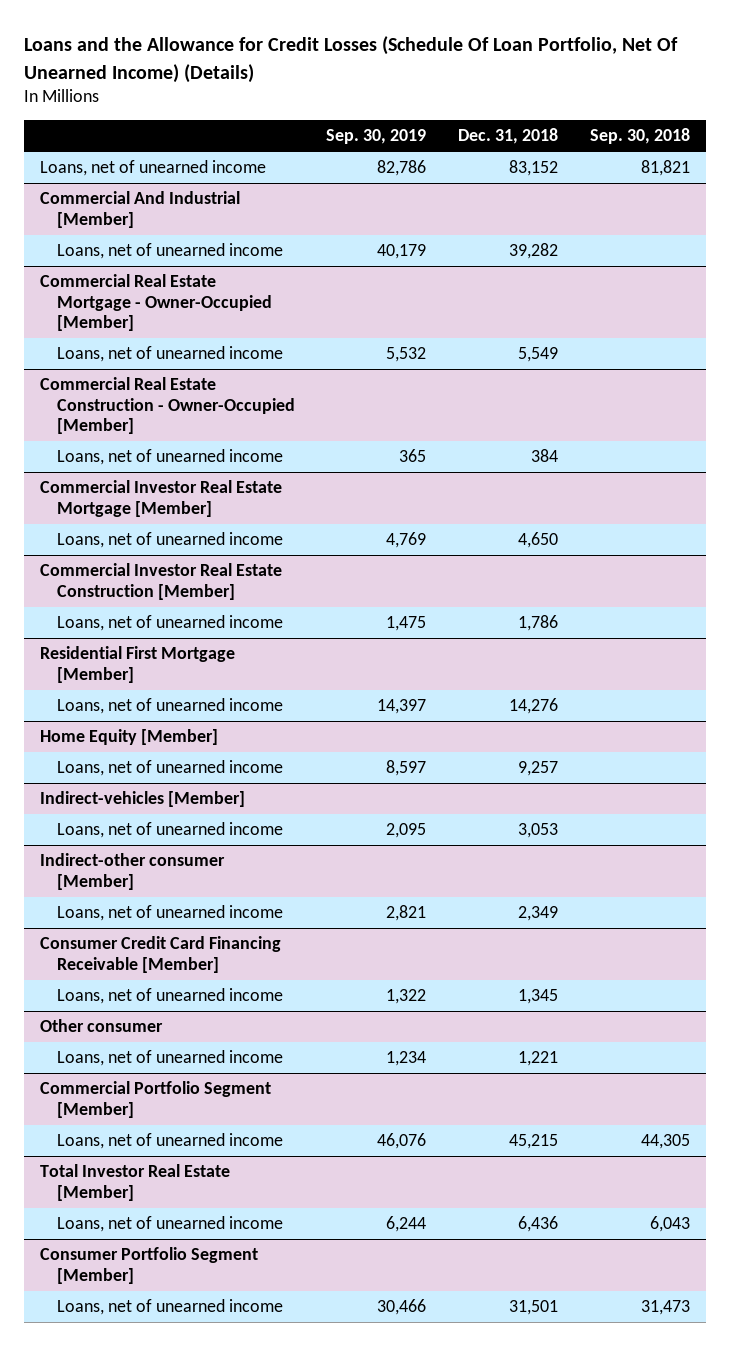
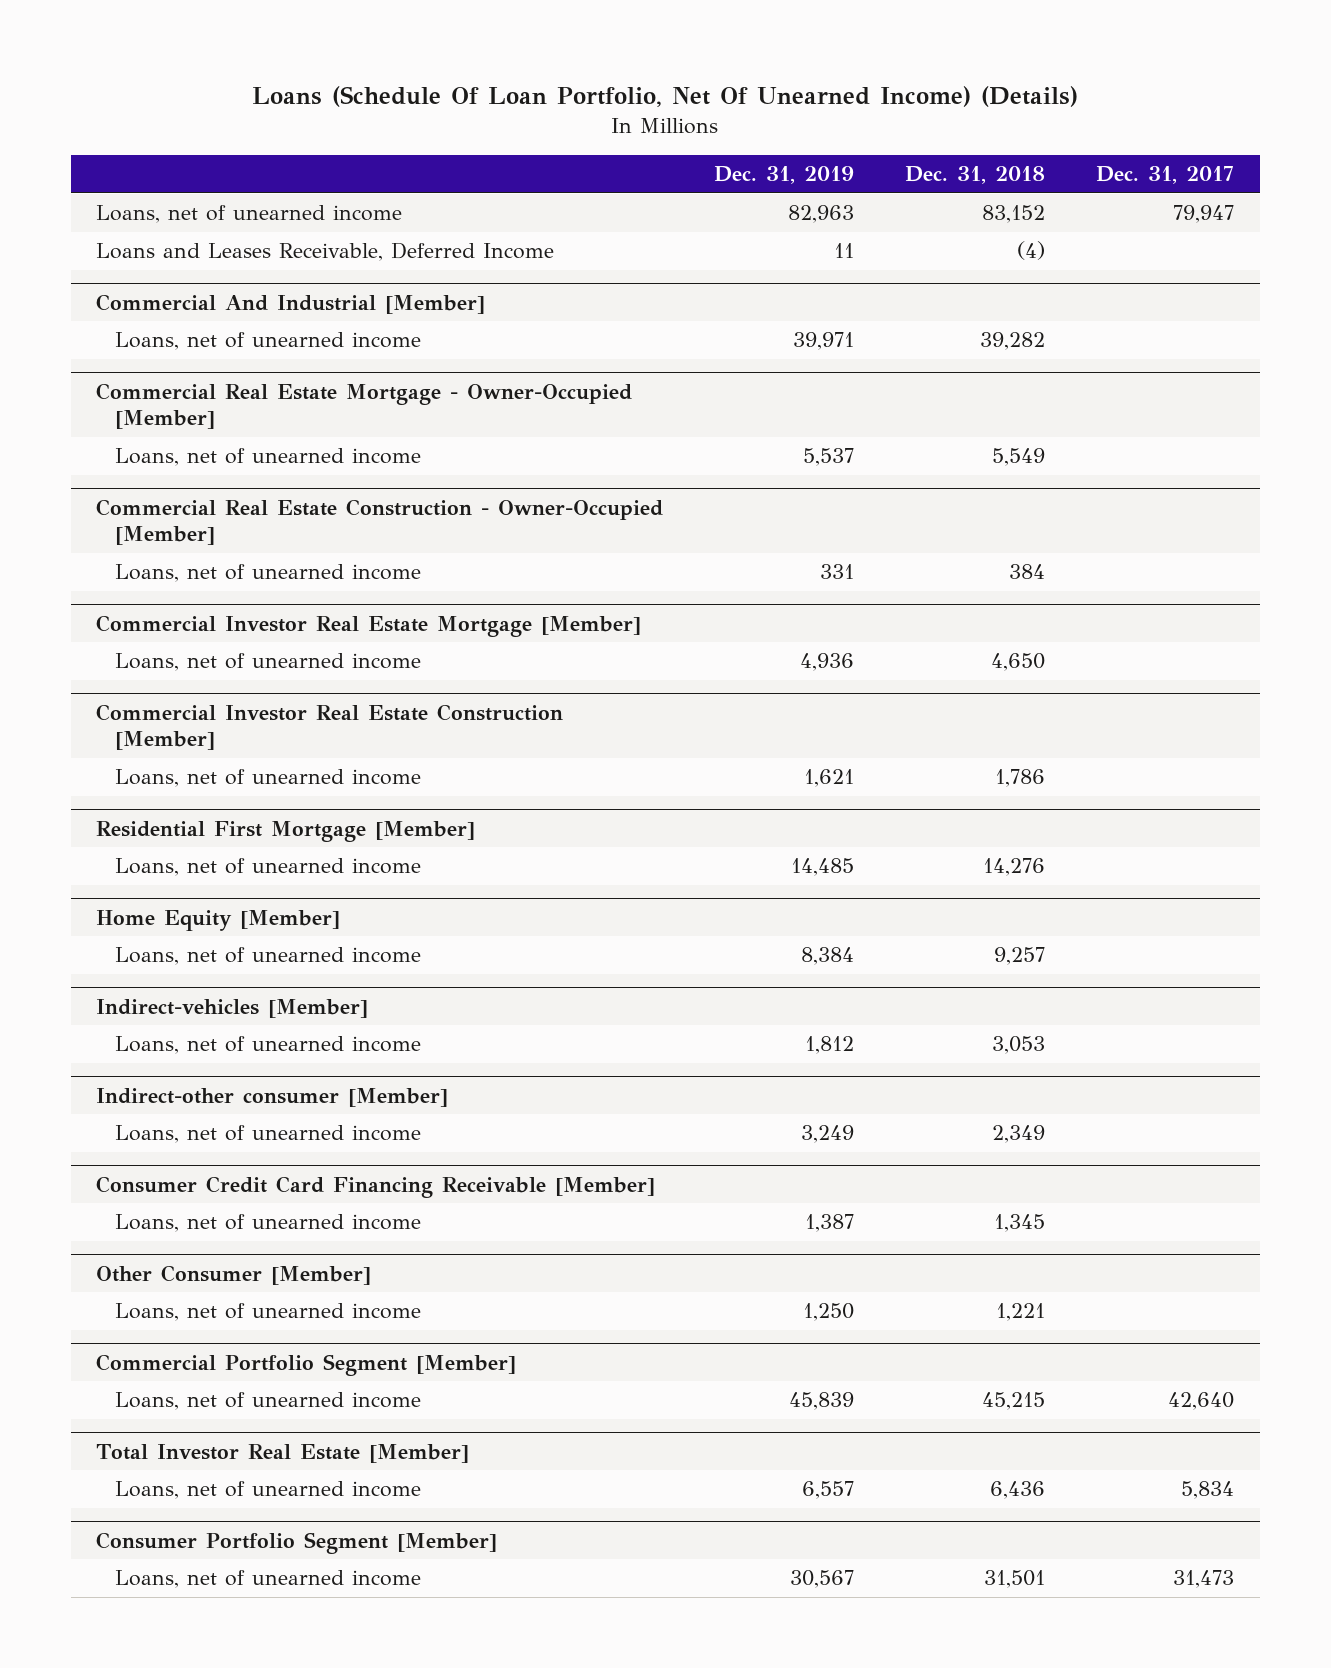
[24,36,679,83] Loans and the Allowance for Credit Losses (Schedule Of Loan Portfolio, Net Of Unearned Income) (Details) -> [252,86,1079,108] Loans (Schedule Of Loan Portfolio, Net Of Unearned Income) (Details)
[326,129,427,145] Sep. 30, 2019 -> none
[589,128,690,145] Sep. 30, 2018 -> none
none -> [714,166,855,185] Dec. 31, 2019
none -> [1096,166,1235,185] Dec. 31, 2017
none -> [96,242,555,262] Loans and Leases Receivable, Deferred Income
[40,1019,164,1033] Other consumer -> [96,1264,372,1285] Other Consumer [Member]

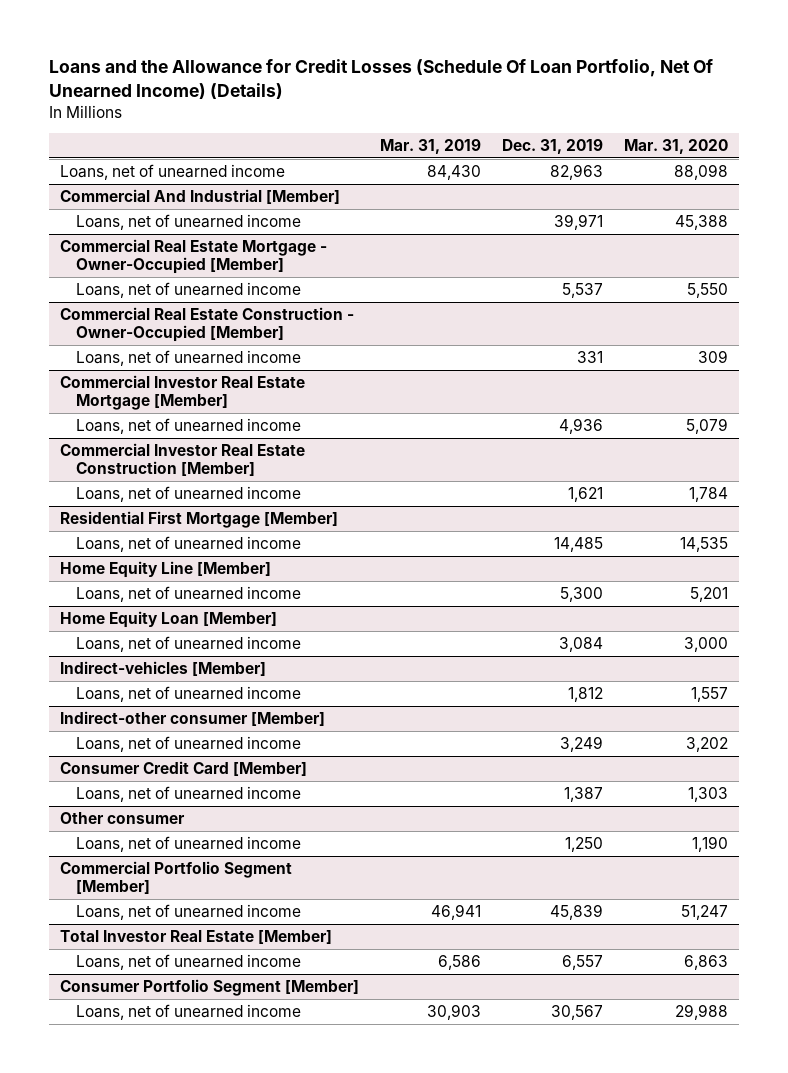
[252,86,1079,108] Loans (Schedule Of Loan Portfolio, Net Of Unearned Income) (Details) -> [49,59,714,99] Loans and the Allowance for Credit Losses (Schedule Of Loan Portfolio, Net Of Unearned Income) (Details)
[905,166,1046,185] Dec. 31, 2018 -> none
[1096,166,1235,185] Dec. 31, 2017 -> none
none -> [379,139,481,155] Mar. 31, 2019
none -> [624,139,729,155] Mar. 31, 2020
[96,242,555,262] Loans and Leases Receivable, Deferred Income -> none
[96,909,341,931] Home Equity [Member] -> [59,561,271,579] Home Equity Line [Member]
[801,947,855,966] 8,384 -> [560,587,604,603] 5,300
none -> [59,611,277,629] Home Equity Loan [Member]
none -> [75,636,301,653] Loans, net of unearned income
[96,1175,656,1198] Consumer Credit Card Financing Receivable [Member] -> [59,761,307,777] Consumer Credit Card [Member]
[96,1264,372,1285] Other Consumer [Member] -> [59,812,185,825] Other consumer

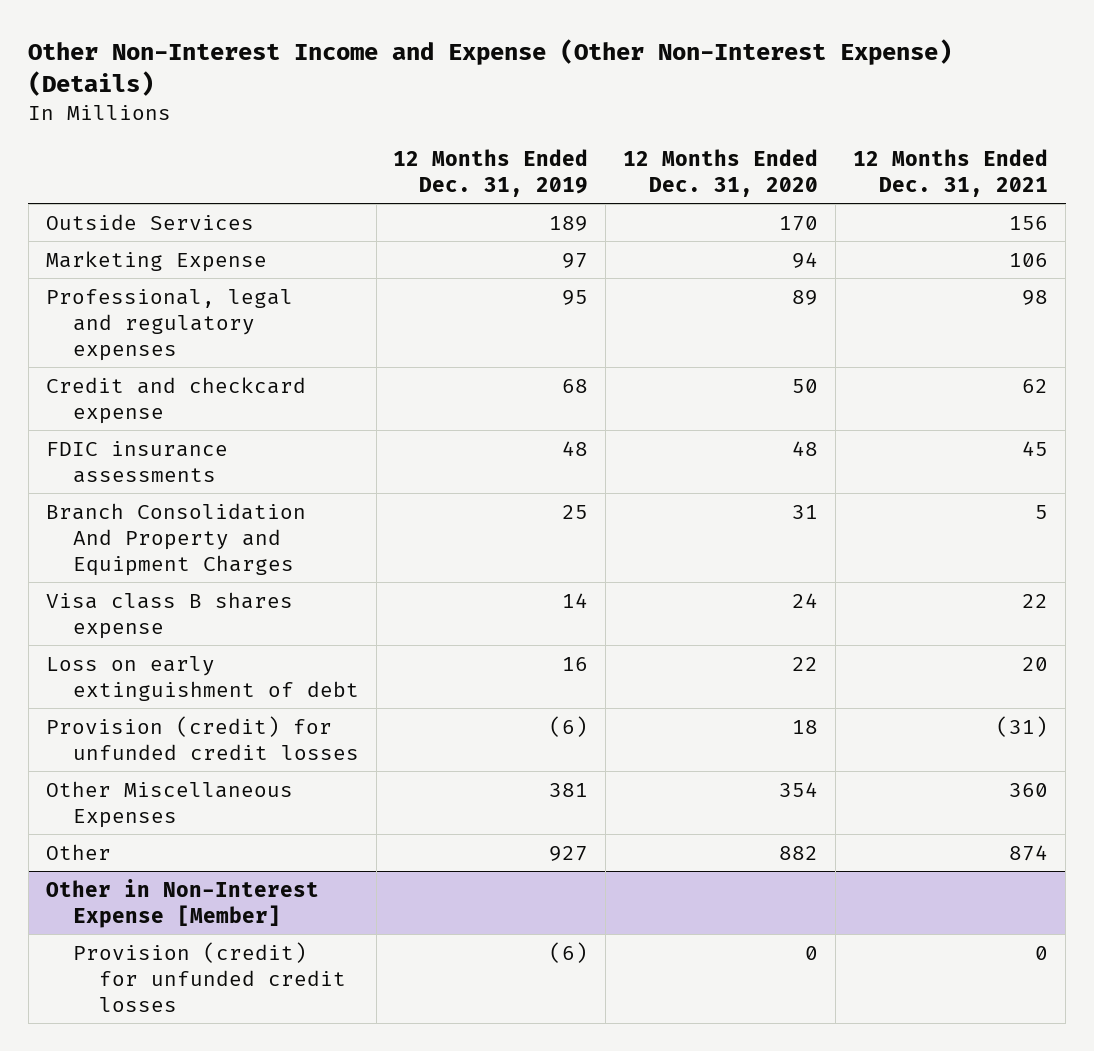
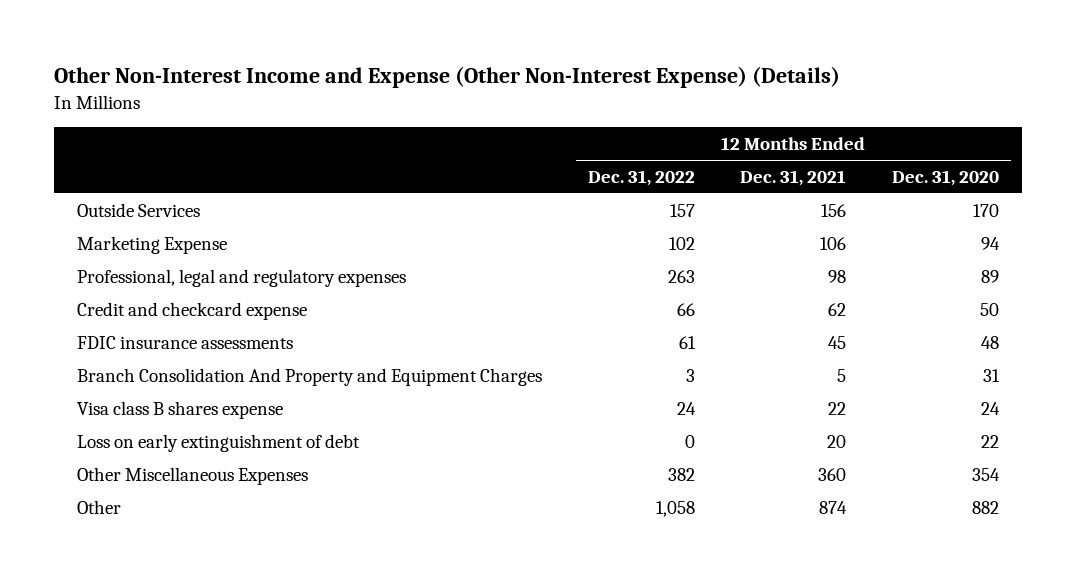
[393,149,589,198] 12 Months Ended Dec. 31, 2019 -> none
none -> [587,169,695,186] Dec. 31, 2022
[45,715,359,760] Provision (credit) for unfunded credit losses -> none
[45,878,319,928] Other in Non-Interest Expense [Member] -> none
[72,941,347,1012] Provision (credit) for unfunded credit losses -> none

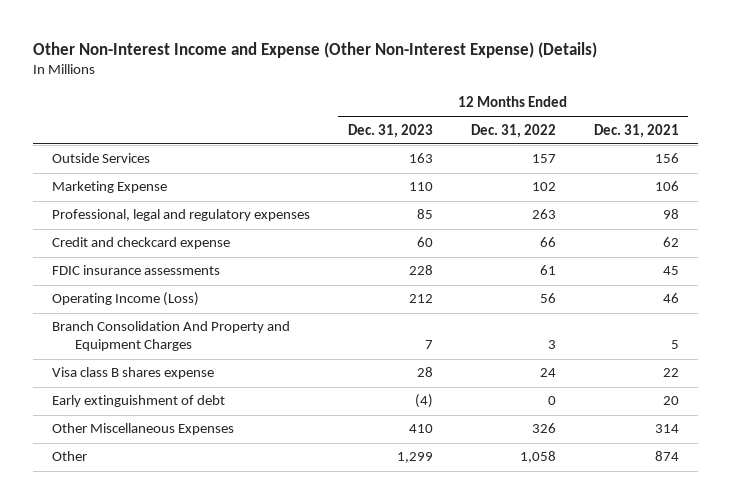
[892,169,1000,186] Dec. 31, 2020 -> none
none -> [347,123,433,138] Dec. 31, 2023
none -> [51,292,199,307] Operating Income (Loss)
[77,433,361,452] Loss on early extinguishment of debt -> [51,395,225,408] Early extinguishment of debt
[667,467,695,481] 382 -> [531,423,556,434] 326
[818,467,847,481] 360 -> [654,424,679,434] 314

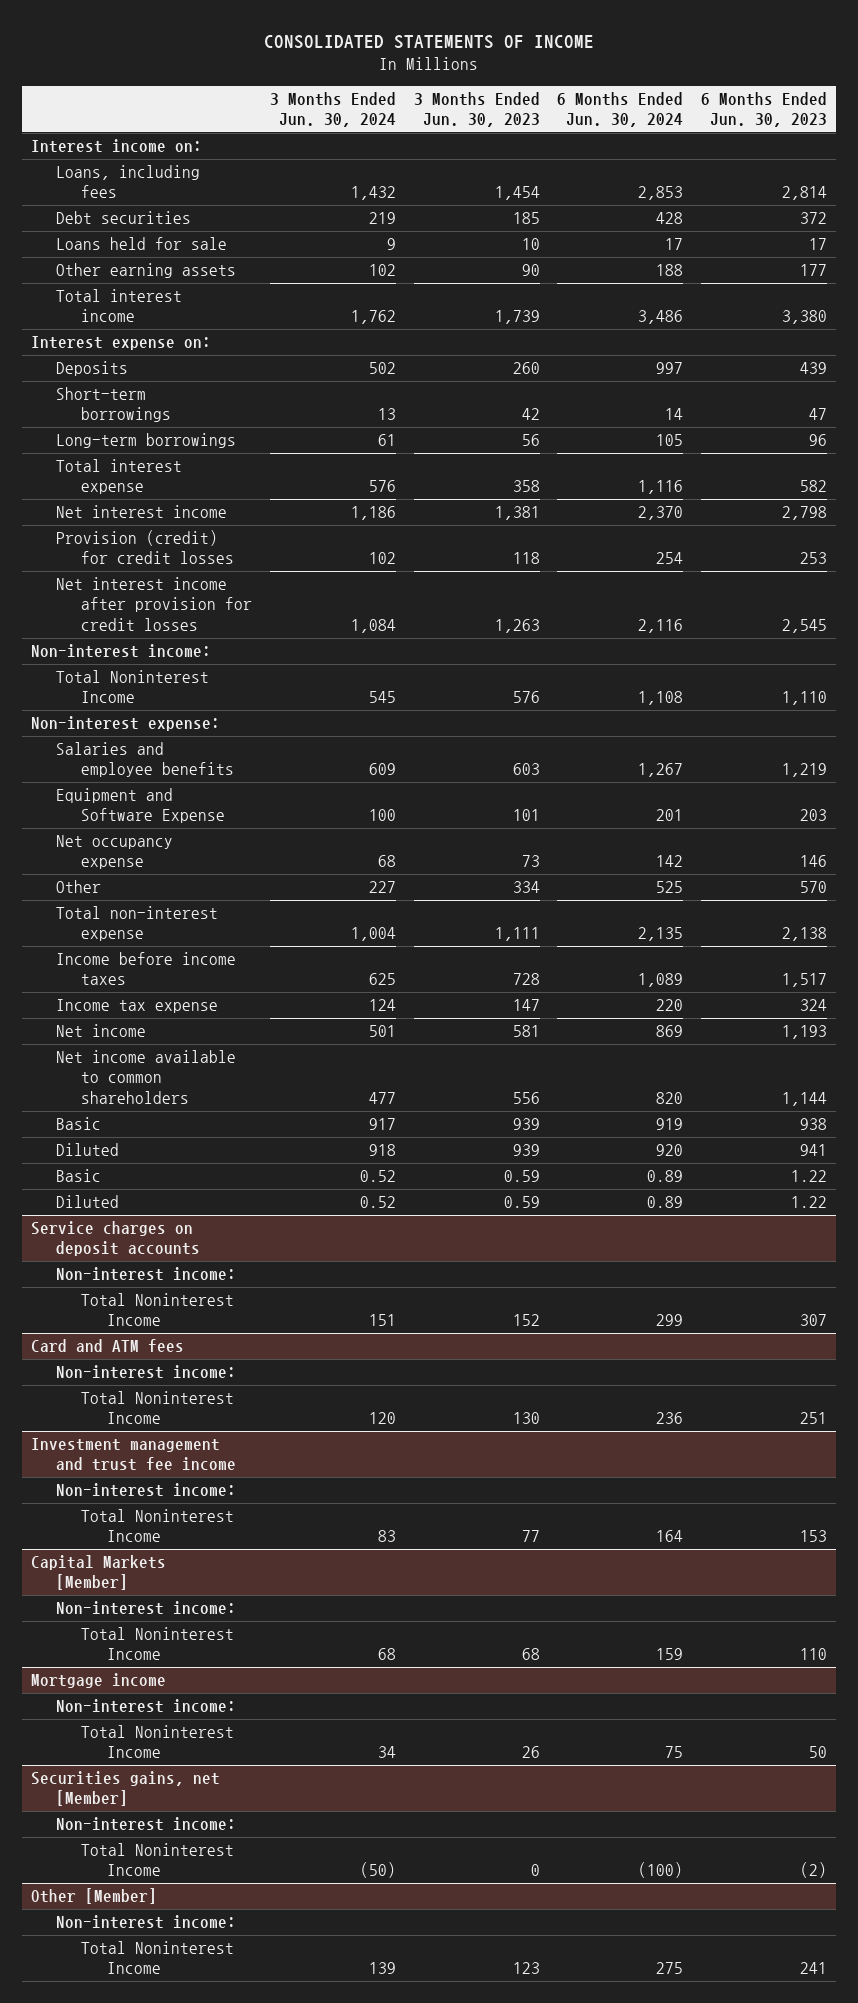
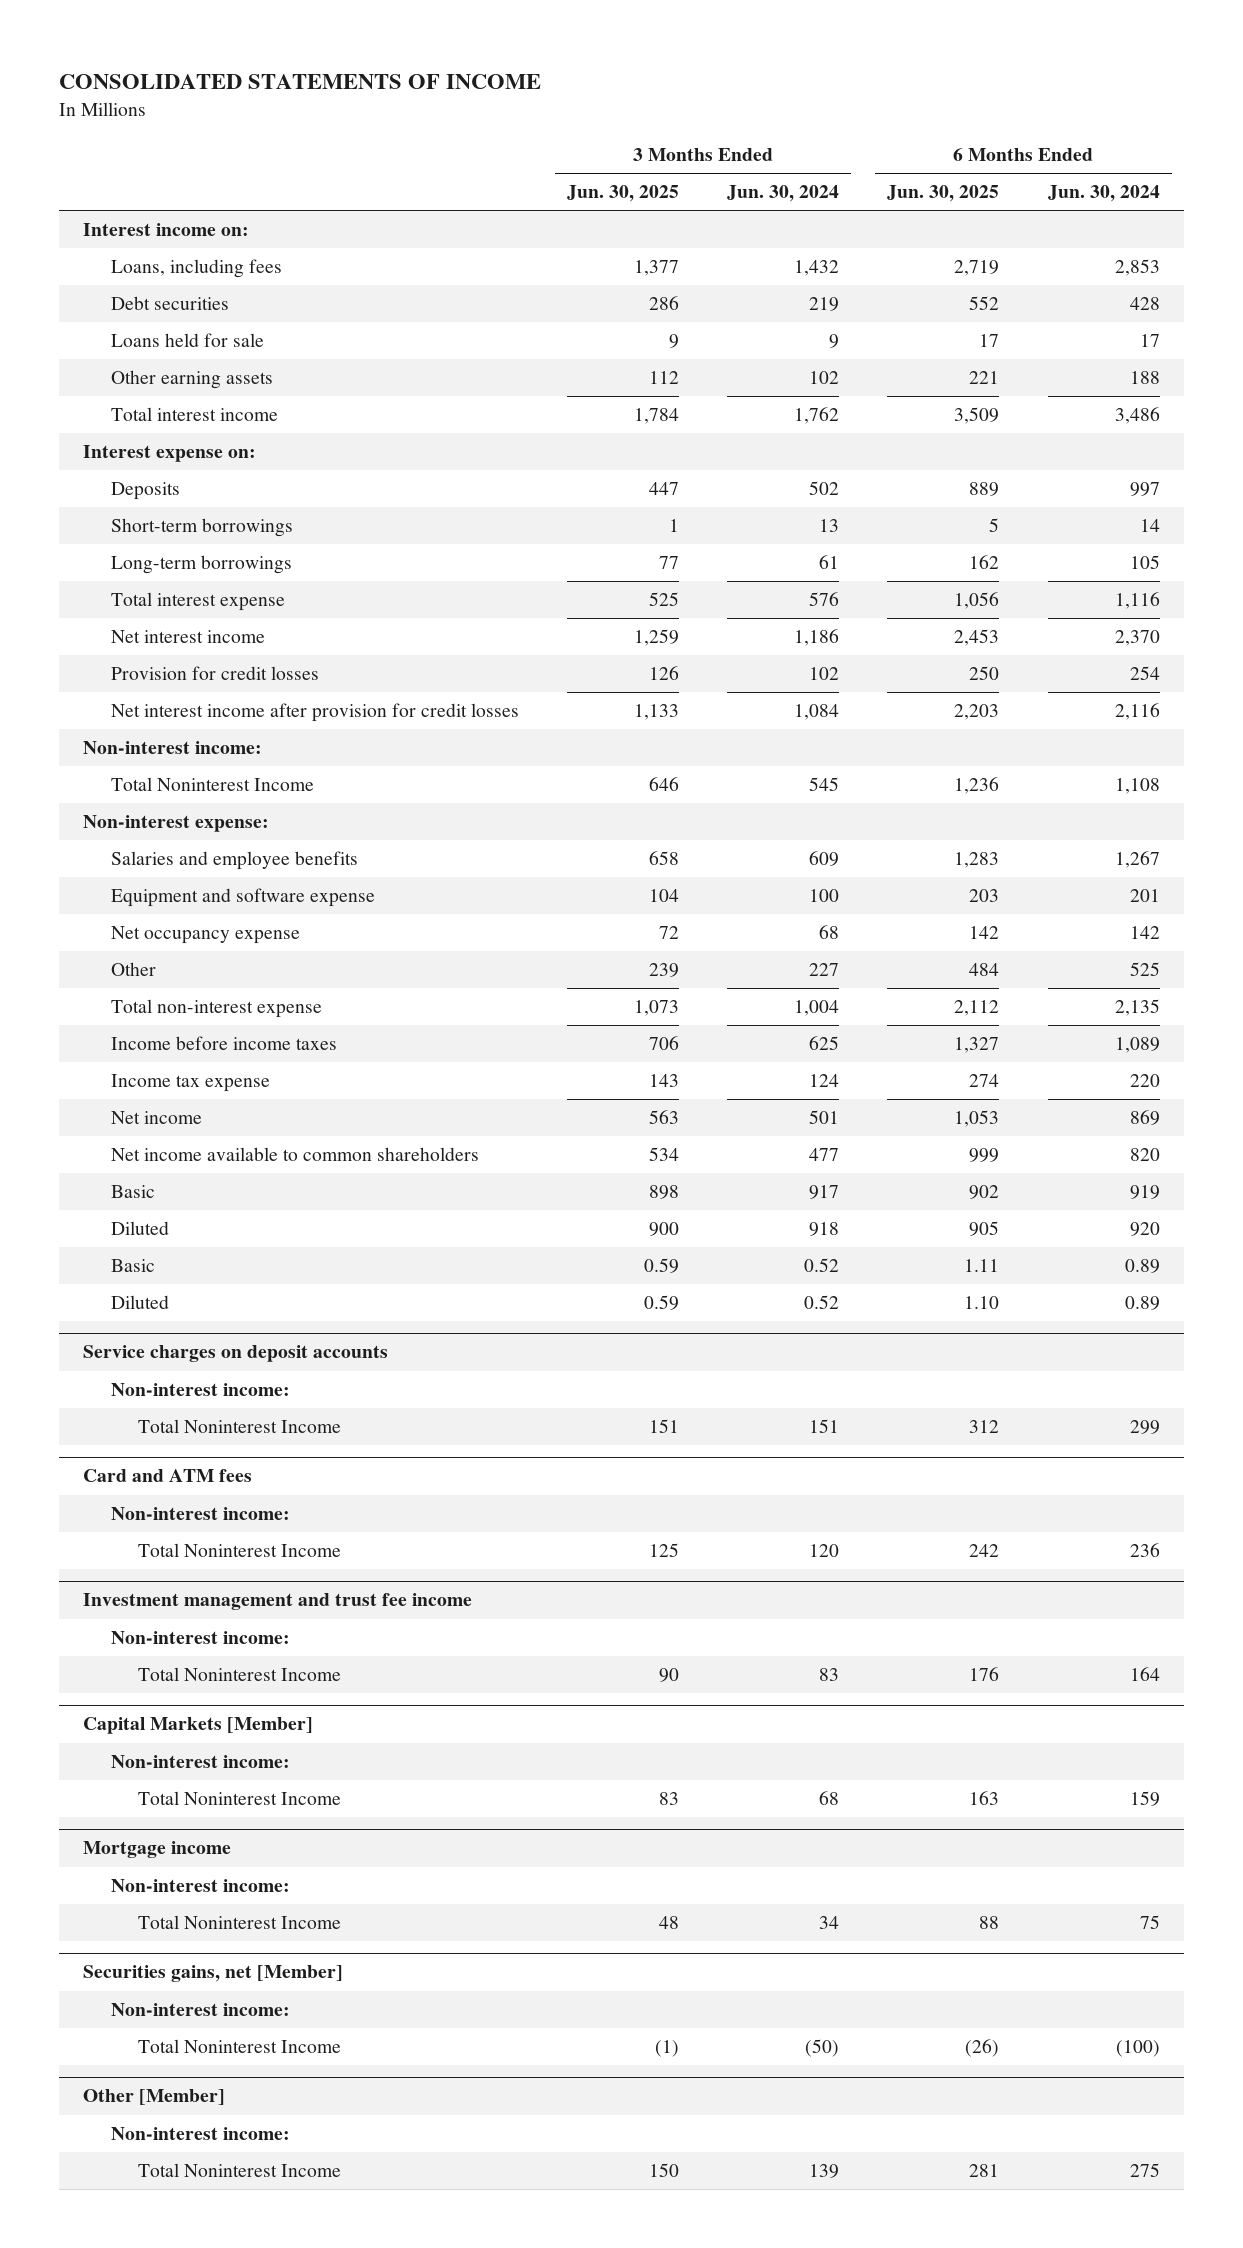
[413,91,540,128] 3 Months Ended Jun. 30, 2023 -> none
[700,91,827,128] 6 Months Ended Jun. 30, 2023 -> none
none -> [566,185,679,203] Jun. 30, 2025
none -> [887,185,1000,203] Jun. 30, 2025
[56,529,235,565] Provision (credit) for credit losses -> [110,666,319,681] Provision for credit losses
[56,787,226,824] Equipment and Software Expense -> [110,888,375,908] Equipment and software expense

